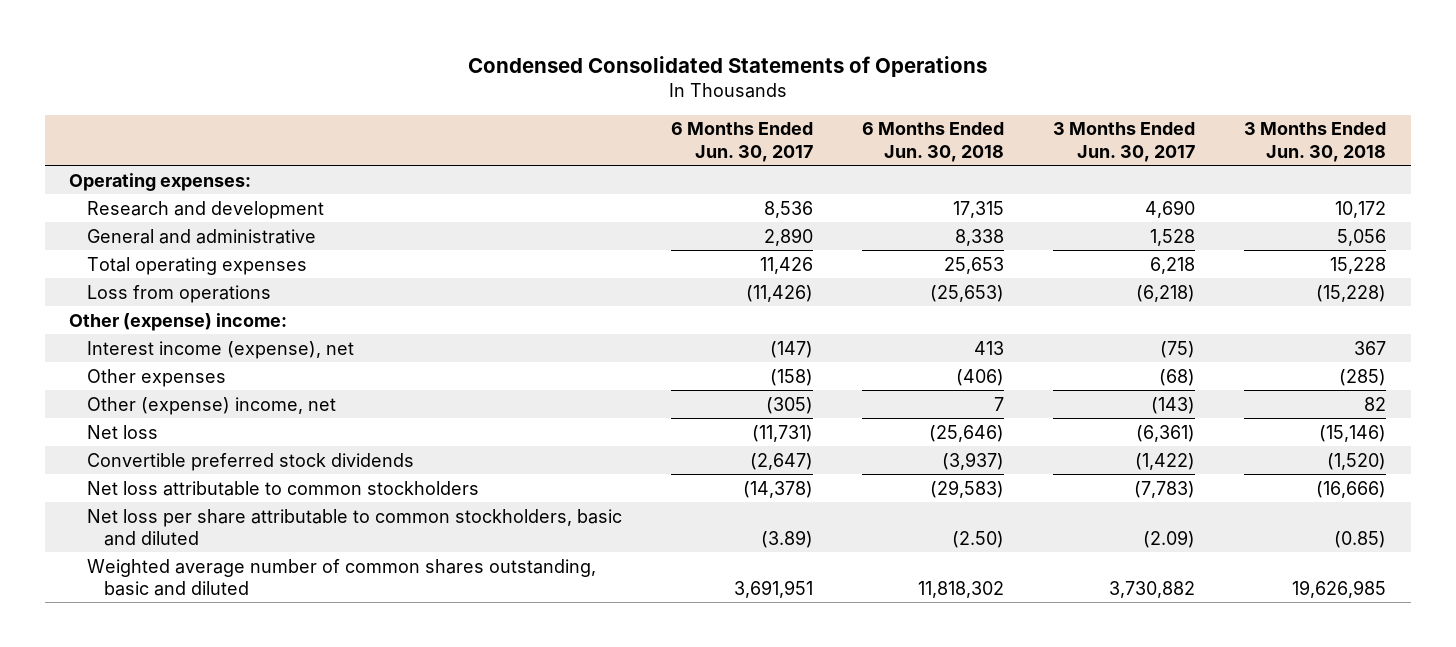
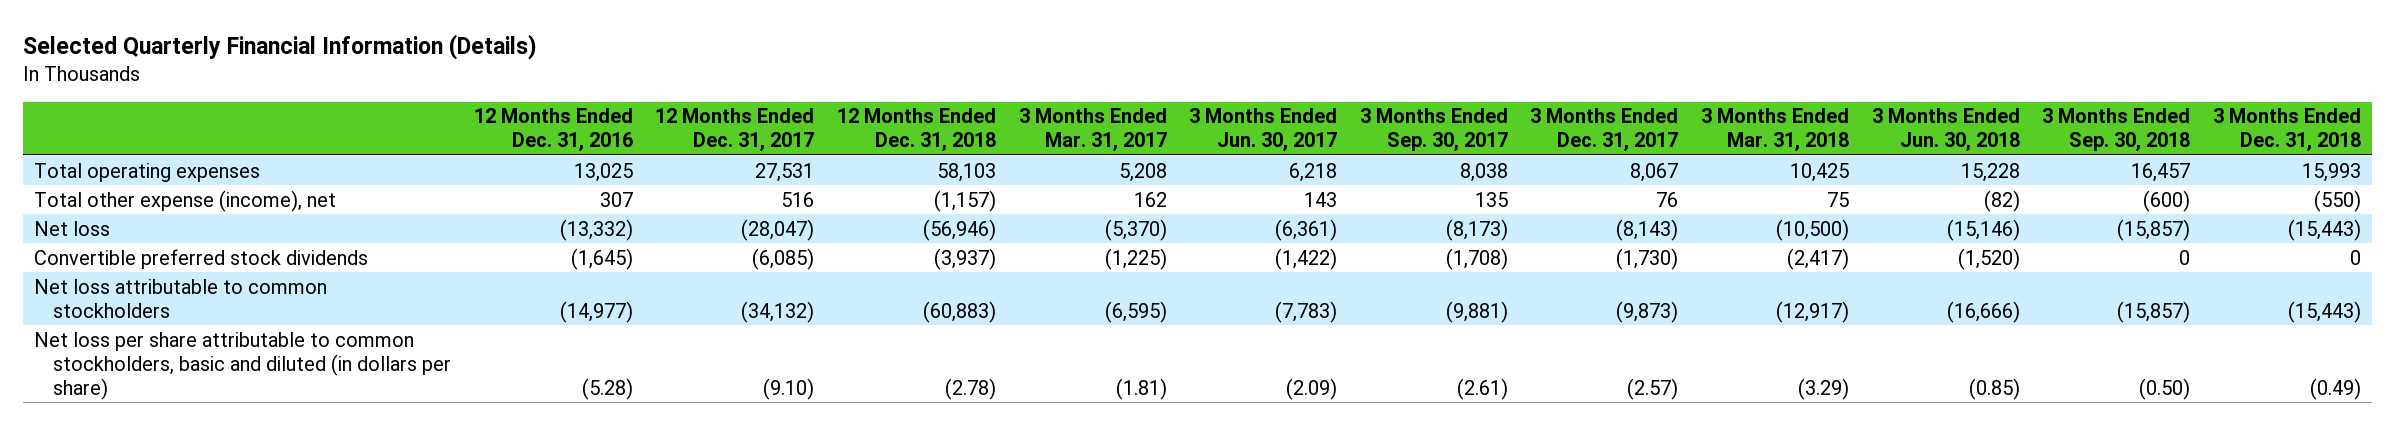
[467,55,987,77] Condensed Consolidated Statements of Operations -> [22,34,537,61] Selected Quarterly Financial Information (Details)
[670,122,813,162] 6 Months Ended Jun. 30, 2017 -> none
[861,122,1004,162] 6 Months Ended Jun. 30, 2018 -> none
none -> [473,108,633,153] 12 Months Ended Dec. 31, 2016
none -> [655,108,815,153] 12 Months Ended Dec. 31, 2017
none -> [836,108,996,153] 12 Months Ended Dec. 31, 2018
none -> [1018,108,1167,153] 3 Months Ended Mar. 31, 2017
none -> [1359,108,1508,153] 3 Months Ended Sep. 30, 2017
none -> [1530,108,1679,153] 3 Months Ended Dec. 31, 2017
none -> [1701,108,1850,153] 3 Months Ended Mar. 31, 2018
none -> [2042,108,2191,153] 3 Months Ended Sep. 30, 2018
none -> [2212,108,2361,153] 3 Months Ended Dec. 31, 2018
[69,172,252,191] Operating expenses: -> none
[86,200,324,219] Research and development -> none
[86,228,316,244] General and administrative -> none
[86,284,271,303] Loss from operations -> none
[69,312,288,331] Other (expense) income: -> none
[86,340,354,359] Interest income (expense), net -> none
[86,368,226,387] Other expenses -> none
[86,396,336,415] Other (expense) income, net -> [34,189,337,212] Total other expense (income), net
[1151,396,1196,414] (143) -> [1304,191,1338,207] 143
[1364,396,1387,411] 82 -> [1983,189,2020,212] (82)
[86,558,596,596] Weighted average number of common shares outstanding, basic and diluted -> none
[86,508,622,546] Net loss per share attributable to common stockholders, basic and diluted -> [34,331,452,400] Net loss per share attributable to common stockholders, basic and diluted (in dollars per share)

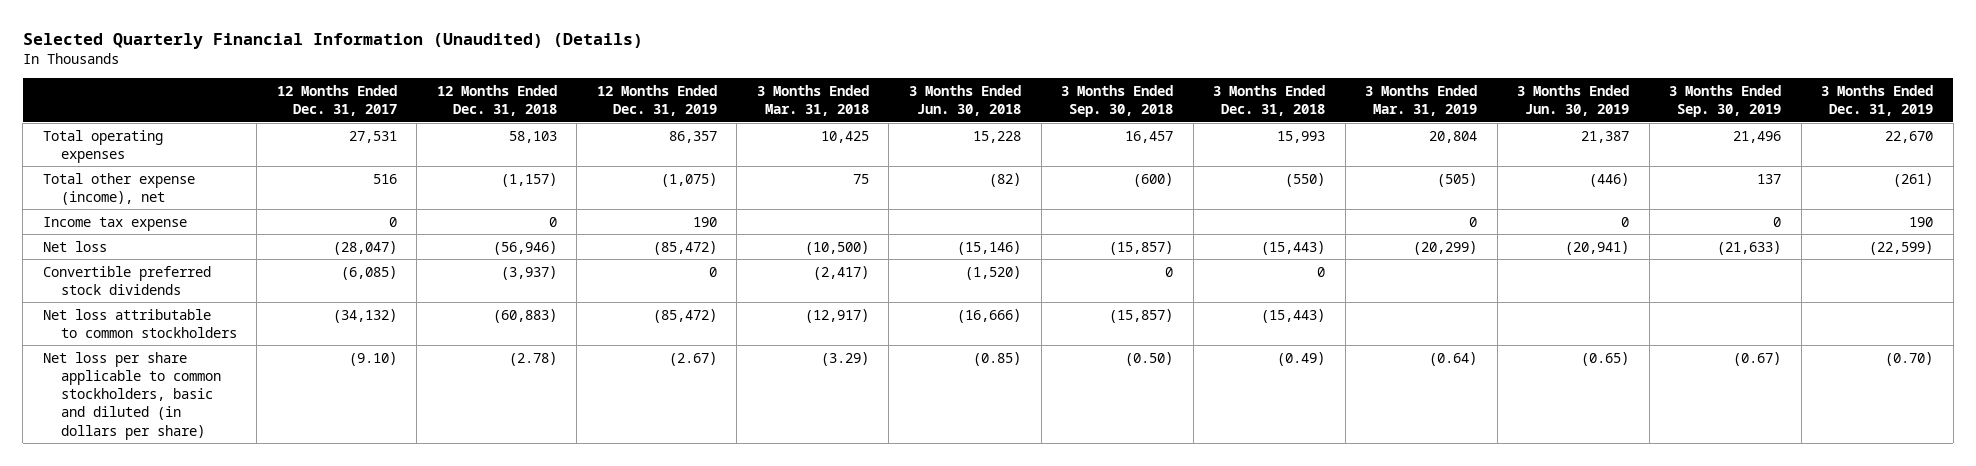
[22,34,537,61] Selected Quarterly Financial Information (Details) -> [22,32,643,49] Selected Quarterly Financial Information (Unaudited) (Details)
[473,108,633,153] 12 Months Ended Dec. 31, 2016 -> none
[1018,108,1167,153] 3 Months Ended Mar. 31, 2017 -> none
[1189,108,1338,153] 3 Months Ended Jun. 30, 2017 -> none
[1359,108,1508,153] 3 Months Ended Sep. 30, 2017 -> none
[1530,108,1679,153] 3 Months Ended Dec. 31, 2017 -> none
none -> [596,84,717,117] 12 Months Ended Dec. 31, 2019
none -> [1365,84,1478,117] 3 Months Ended Mar. 31, 2019
none -> [1517,84,1630,117] 3 Months Ended Jun. 30, 2019
none -> [1669,84,1782,118] 3 Months Ended Sep. 30, 2019
none -> [1821,84,1934,117] 3 Months Ended Dec. 31, 2019
none -> [42,216,187,231] Income tax expense
[34,331,452,400] Net loss per share attributable to common stockholders, basic and diluted (in dollars per share) -> [42,351,221,440] Net loss per share applicable to common stockholders, basic and diluted (in dollars per share)

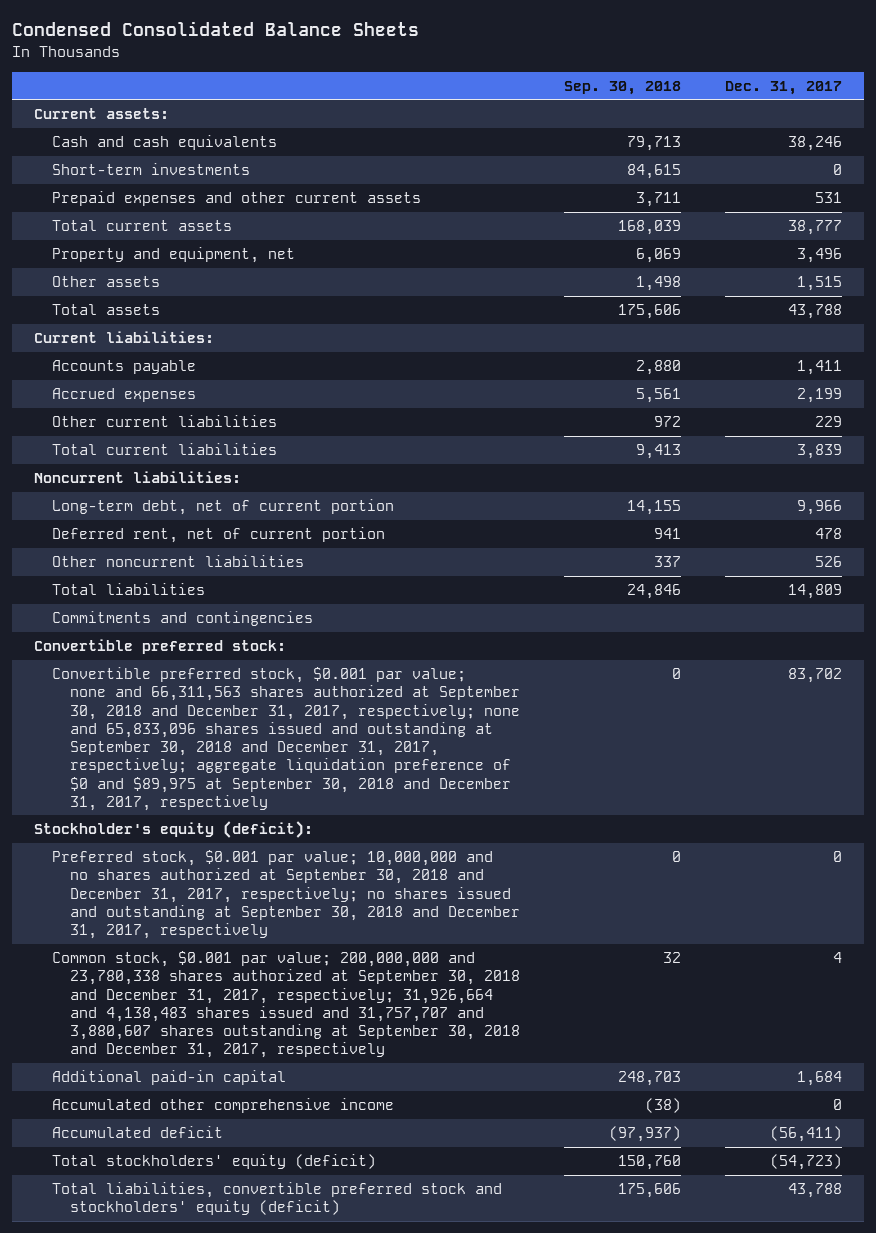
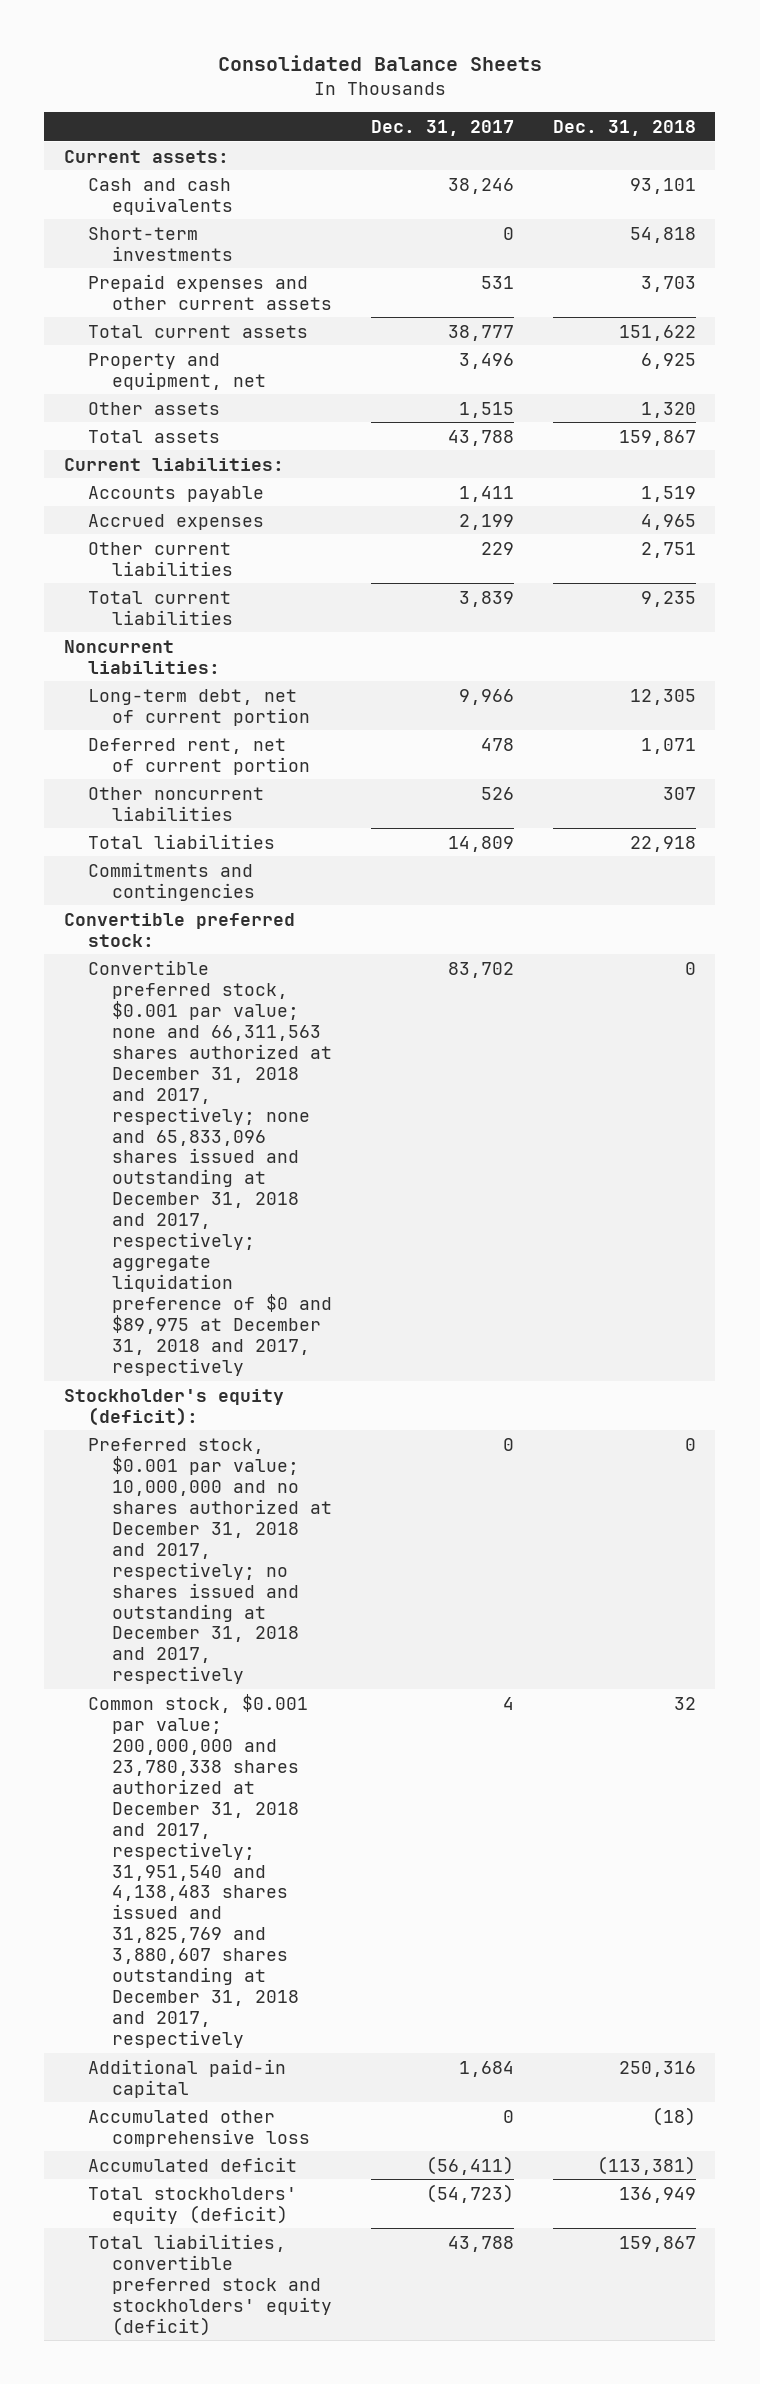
[12,20,420,36] Condensed Consolidated Balance Sheets -> [217,55,542,72] Consolidated Balance Sheets
[563,80,681,95] Sep. 30, 2018 -> none
none -> [552,119,696,136] Dec. 31, 2018
[52,667,520,811] Convertible preferred stock, $0.001 par value; none and 66,311,563 shares authorized at September 30, 2018 and December 31, 2017, respectively; none and 65,833,096 shares issued and outstanding at September 30, 2018 and December 31, 2017, respectively; aggregate liquidation preference of $0 and $89,975 at September 30, 2018 and December 31, 2017, respectively -> [87,959,332,1377] Convertible preferred stock, $0.001 par value; none and 66,311,563 shares authorized at December 31, 2018 and 2017, respectively; none and 65,833,096 shares issued and outstanding at December 31, 2018 and 2017, respectively; aggregate liquidation preference of $0 and $89,975 at December 31, 2018 and 2017, respectively
[52,850,520,940] Preferred stock, $0.001 par value; 10,000,000 and no shares authorized at September 30, 2018 and December 31, 2017, respectively; no shares issued and outstanding at September 30, 2018 and December 31, 2017, respectively -> [87,1437,332,1685] Preferred stock, $0.001 par value; 10,000,000 and no shares authorized at December 31, 2018 and 2017, respectively; no shares issued and outstanding at December 31, 2018 and 2017, respectively
[52,951,520,1059] Common stock, $0.001 par value; 200,000,000 and 23,780,338 shares authorized at September 30, 2018 and December 31, 2017, respectively; 31,926,664 and 4,138,483 shares issued and 31,757,707 and 3,880,607 shares outstanding at September 30, 2018 and December 31, 2017, respectively -> [87,1693,308,2049] Common stock, $0.001 par value; 200,000,000 and 23,780,338 shares authorized at December 31, 2018 and 2017, respectively; 31,951,540 and 4,138,483 shares issued and 31,825,769 and 3,880,607 shares outstanding at December 31, 2018 and 2017, respectively
[52,1098,395,1114] Accumulated other comprehensive income -> [87,2109,310,2147] Accumulated other comprehensive loss

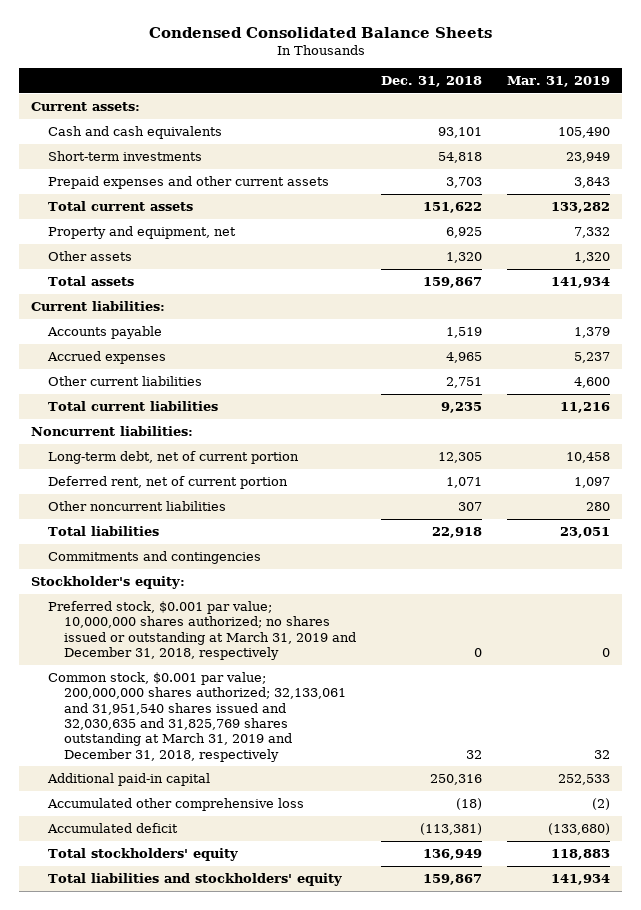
[217,55,542,72] Consolidated Balance Sheets -> [148,27,492,39] Condensed Consolidated Balance Sheets
[370,119,514,136] Dec. 31, 2017 -> none
none -> [506,75,610,87] Mar. 31, 2019
[63,912,295,947] Convertible preferred stock: -> none
[87,959,332,1377] Convertible preferred stock, $0.001 par value; none and 66,311,563 shares authorized at December 31, 2018 and 2017, respectively; none and 65,833,096 shares issued and outstanding at December 31, 2018 and 2017, respectively; aggregate liquidation preference of $0 and $89,975 at December 31, 2018 and 2017, respectively -> none
[63,1388,284,1426] Stockholder's equity (deficit): -> [31,576,186,590] Stockholder's equity:
[87,1437,332,1685] Preferred stock, $0.001 par value; 10,000,000 and no shares authorized at December 31, 2018 and 2017, respectively; no shares issued and outstanding at December 31, 2018 and 2017, respectively -> [47,601,357,660] Preferred stock, $0.001 par value; 10,000,000 shares authorized; no shares issued or outstanding at March 31, 2019 and December 31, 2018, respectively
[87,1693,308,2049] Common stock, $0.001 par value; 200,000,000 and 23,780,338 shares authorized at December 31, 2018 and 2017, respectively; 31,951,540 and 4,138,483 shares issued and 31,825,769 and 3,880,607 shares outstanding at December 31, 2018 and 2017, respectively -> [47,672,347,762] Common stock, $0.001 par value; 200,000,000 shares authorized; 32,133,061 and 31,951,540 shares issued and 32,030,635 and 31,825,769 shares outstanding at March 31, 2019 and December 31, 2018, respectively
[87,2186,297,2224] Total stockholders' equity (deficit) -> [47,848,238,862] Total stockholders' equity
[87,2233,332,2336] Total liabilities, convertible preferred stock and stockholders' equity (deficit) -> [47,873,342,887] Total liabilities and stockholders' equity

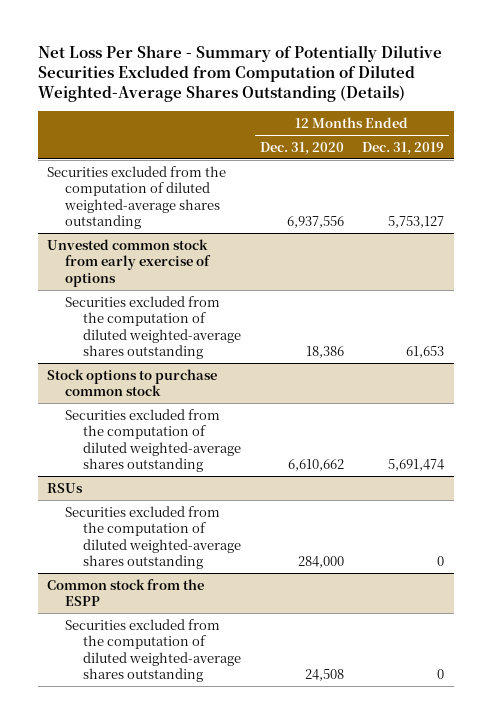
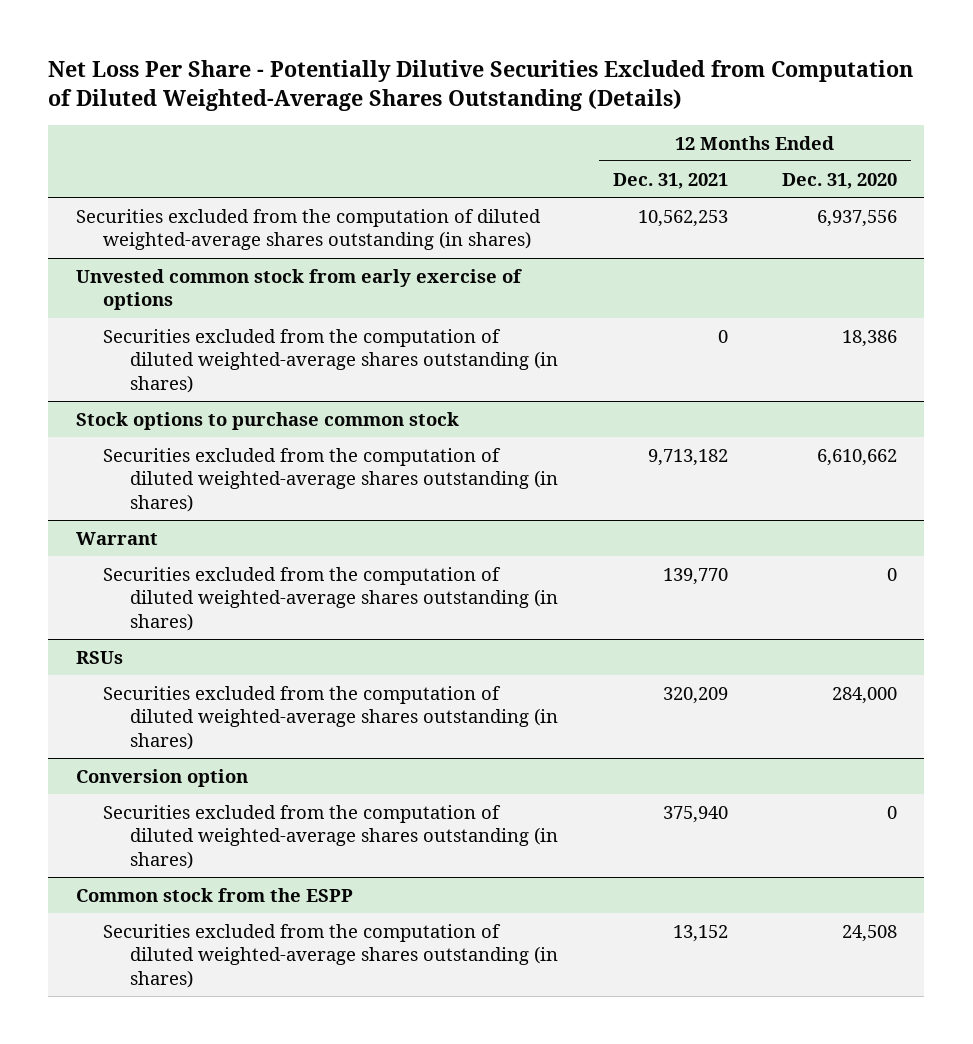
[37,45,442,103] Net Loss Per Share - Summary of Potentially Dilutive Securities Excluded from Computation of Diluted Weighted-Average Shares Outstanding (Details) -> [48,60,914,112] Net Loss Per Share - Potentially Dilutive Securities Excluded from Computation of Diluted Weighted-Average Shares Outstanding (Details)
[362,141,445,155] Dec. 31, 2019 -> none
none -> [612,172,728,189] Dec. 31, 2021
[47,165,227,230] Securities excluded from the computation of diluted weighted-average shares outstanding -> [75,208,541,251] Securities excluded from the computation of diluted weighted-average shares outstanding (in shares)
[65,295,242,360] Securities excluded from the computation of diluted weighted-average shares outstanding -> [102,328,559,393] Securities excluded from the computation of diluted weighted-average shares outstanding (in shares)
[65,408,242,473] Securities excluded from the computation of diluted weighted-average shares outstanding -> [102,447,559,512] Securities excluded from the computation of diluted weighted-average shares outstanding (in shares)
none -> [75,531,158,545] Warrant
none -> [102,566,559,631] Securities excluded from the computation of diluted weighted-average shares outstanding (in shares)
[65,505,242,570] Securities excluded from the computation of diluted weighted-average shares outstanding -> [102,685,559,750] Securities excluded from the computation of diluted weighted-average shares outstanding (in shares)
none -> [75,768,248,787] Conversion option
none -> [102,804,559,869] Securities excluded from the computation of diluted weighted-average shares outstanding (in shares)
[65,618,242,683] Securities excluded from the computation of diluted weighted-average shares outstanding -> [102,923,559,988] Securities excluded from the computation of diluted weighted-average shares outstanding (in shares)

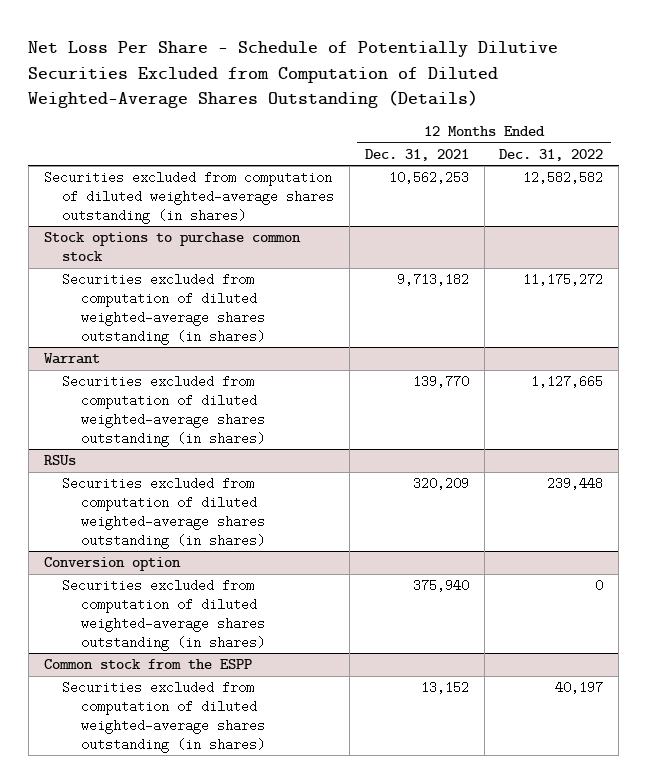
[48,60,914,112] Net Loss Per Share - Potentially Dilutive Securities Excluded from Computation of Diluted Weighted-Average Shares Outstanding (Details) -> [28,41,559,108] Net Loss Per Share - Schedule of Potentially Dilutive Securities Excluded from Computation of Diluted Weighted-Average Shares Outstanding (Details)
[782,172,898,189] Dec. 31, 2020 -> none
none -> [499,148,604,161] Dec. 31, 2022
[75,268,522,311] Unvested common stock from early exercise of options -> none
[102,328,559,393] Securities excluded from the computation of diluted weighted-average shares outstanding (in shares) -> none
[75,208,541,251] Securities excluded from the computation of diluted weighted-average shares outstanding (in shares) -> [43,171,335,225] Securities excluded from computation of diluted weighted-average shares outstanding (in shares)
[102,447,559,512] Securities excluded from the computation of diluted weighted-average shares outstanding (in shares) -> [62,273,265,345] Securities excluded from computation of diluted weighted-average shares outstanding (in shares)
[102,566,559,631] Securities excluded from the computation of diluted weighted-average shares outstanding (in shares) -> [62,375,265,447] Securities excluded from computation of diluted weighted-average shares outstanding (in shares)
[102,685,559,750] Securities excluded from the computation of diluted weighted-average shares outstanding (in shares) -> [62,477,265,549] Securities excluded from computation of diluted weighted-average shares outstanding (in shares)
[102,804,559,869] Securities excluded from the computation of diluted weighted-average shares outstanding (in shares) -> [62,579,265,651] Securities excluded from computation of diluted weighted-average shares outstanding (in shares)
[102,923,559,988] Securities excluded from the computation of diluted weighted-average shares outstanding (in shares) -> [62,681,265,753] Securities excluded from computation of diluted weighted-average shares outstanding (in shares)

